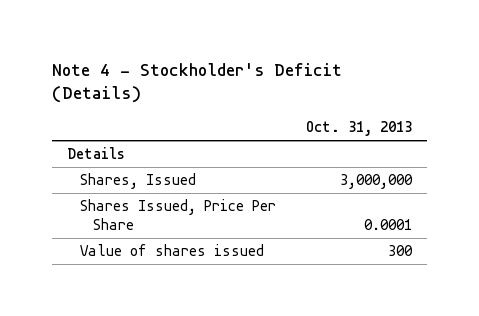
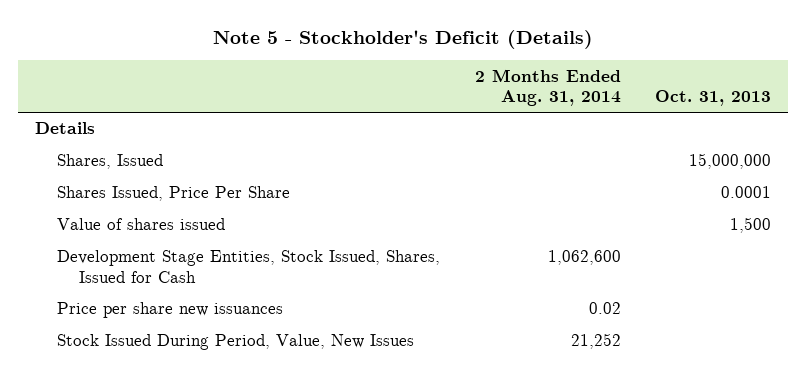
[52,62,343,104] Note 4 - Stockholder's Deficit (Details) -> [213,29,594,49] Note 5 - Stockholder's Deficit (Details)
none -> [474,68,621,107] 2 Months Ended Aug. 31, 2014
[339,174,413,190] 3,000,000 -> [689,153,772,170] 15,000,000
[387,245,413,257] 300 -> [730,217,772,234] 1,500
none -> [57,250,441,284] Development Stage Entities, Stock Issued, Shares, Issued for Cash
none -> [57,302,284,319] Price per share new issuances
none -> [57,334,415,351] Stock Issued During Period, Value, New Issues

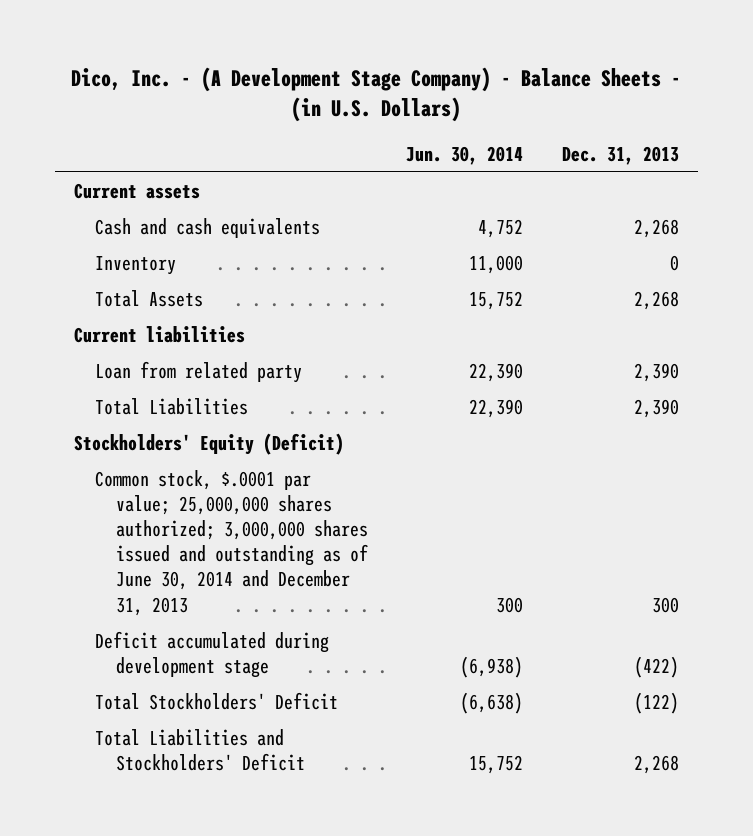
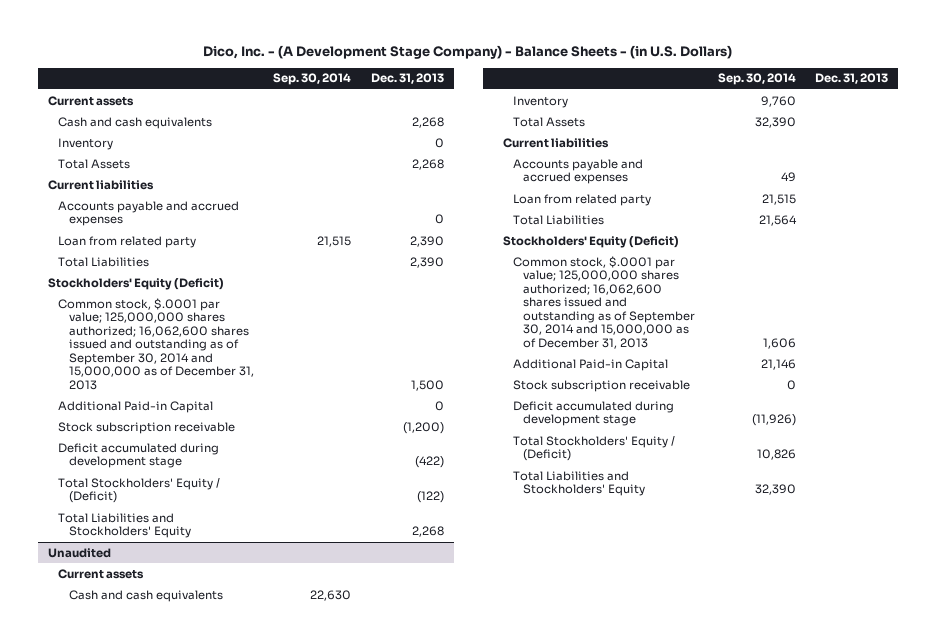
[406,145,524,165] Jun. 30, 2014 -> none
none -> [273,73,352,86] Sep. 30, 2014
none -> [58,200,240,227] Accounts payable and accrued expenses
[95,469,369,616] Common stock, $.0001 par value; 25,000,000 shares authorized; 3,000,000 shares issued and outstanding as of June 30, 2014 and December 31, 2013 -> [58,297,254,390] Common stock, $.0001 par value; 125,000,000 shares authorized; 16,062,600 shares issued and outstanding as of September 30, 2014 and 15,000,000 as of December 31, 2013
[651,596,679,613] 300 -> [411,379,445,391] 1,500
none -> [58,400,214,413] Additional Paid-in Capital
none -> [58,421,236,434] Stock subscription receivable
[95,691,339,710] Total Stockholders' Deficit -> [58,477,221,504] Total Stockholders' Equity / (Deficit)
[95,728,306,771] Total Liabilities and Stockholders' Deficit -> [58,512,191,539] Total Liabilities and Stockholders' Equity
none -> [48,547,112,558] Unaudited
none -> [58,568,145,579] Current assets
none -> [68,589,223,602] Cash and cash equivalents
none -> [512,95,568,108] Inventory
none -> [512,116,585,127] Total Assets
none -> [502,137,609,148] Current liabilities
none -> [512,158,643,185] Accounts payable and accrued expenses
none -> [512,193,651,206] Loan from related party
none -> [512,214,604,225] Total Liabilities
none -> [502,235,679,248] Stockholders' Equity (Deficit)
none -> [512,255,695,349] Common stock, $.0001 par value; 125,000,000 shares authorized; 16,062,600 shares issued and outstanding as of September 30, 2014 and 15,000,000 as of December 31, 2013
none -> [512,358,668,371] Additional Paid-in Capital
none -> [512,379,690,392] Stock subscription receivable
none -> [512,400,674,427] Deficit accumulated during development stage
none -> [512,435,675,462] Total Stockholders' Equity / (Deficit)
none -> [512,470,645,497] Total Liabilities and Stockholders' Equity

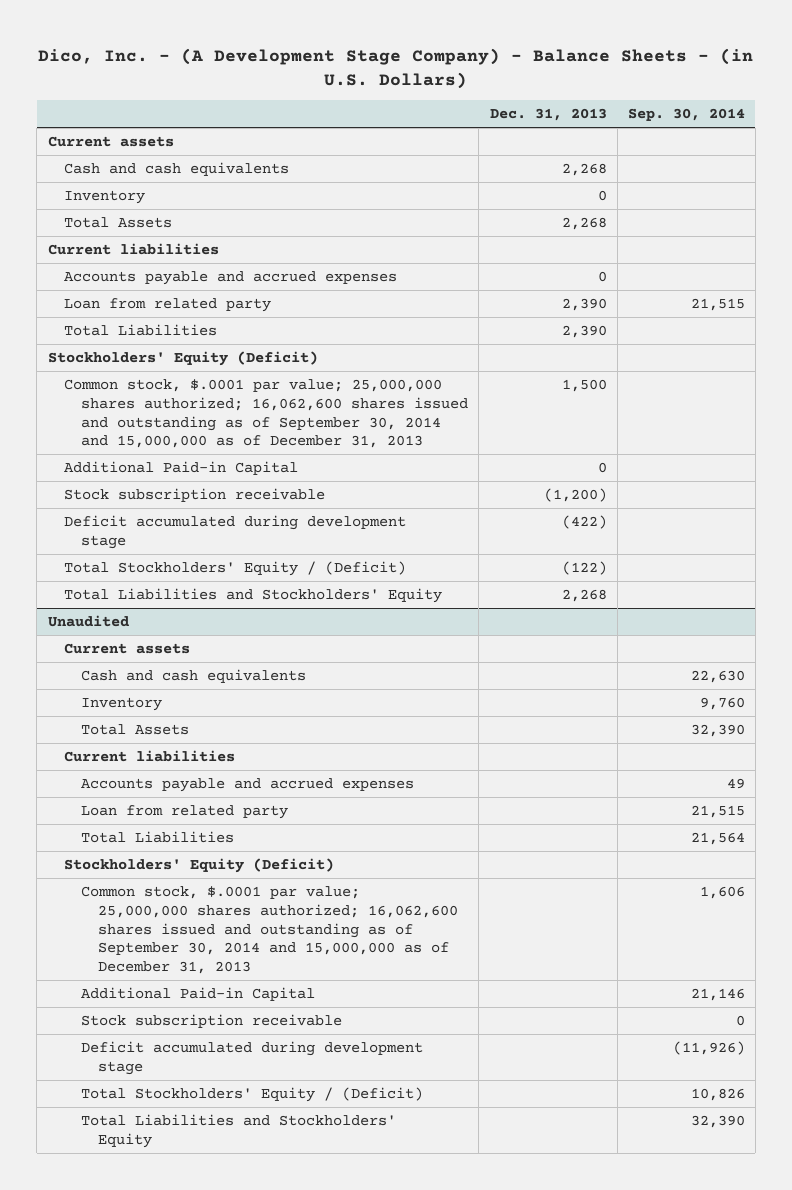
[58,297,254,390] Common stock, $.0001 par value; 125,000,000 shares authorized; 16,062,600 shares issued and outstanding as of September 30, 2014 and 15,000,000 as of December 31, 2013 -> [64,378,469,449] Common stock, $.0001 par value; 25,000,000 shares authorized; 16,062,600 shares issued and outstanding as of September 30, 2014 and 15,000,000 as of December 31, 2013
[512,255,695,349] Common stock, $.0001 par value; 125,000,000 shares authorized; 16,062,600 shares issued and outstanding as of September 30, 2014 and 15,000,000 as of December 31, 2013 -> [81,885,459,975] Common stock, $.0001 par value; 25,000,000 shares authorized; 16,062,600 shares issued and outstanding as of September 30, 2014 and 15,000,000 as of December 31, 2013

